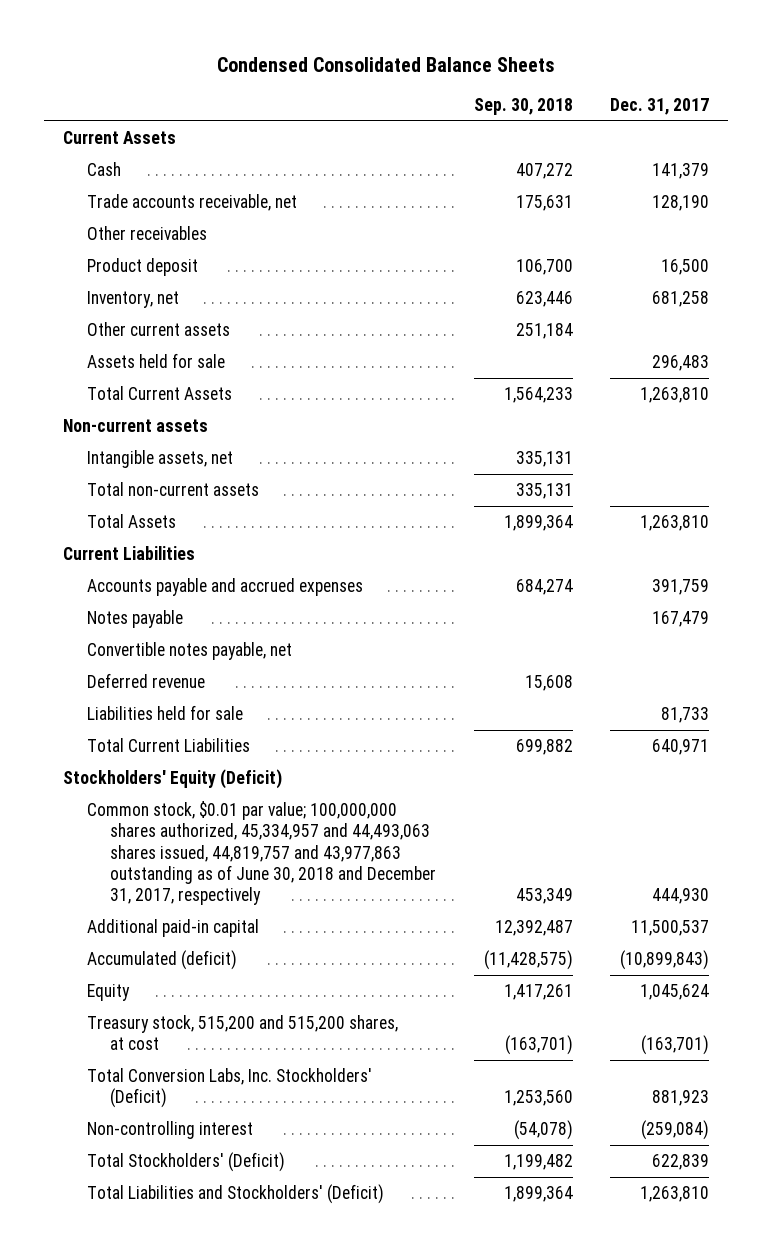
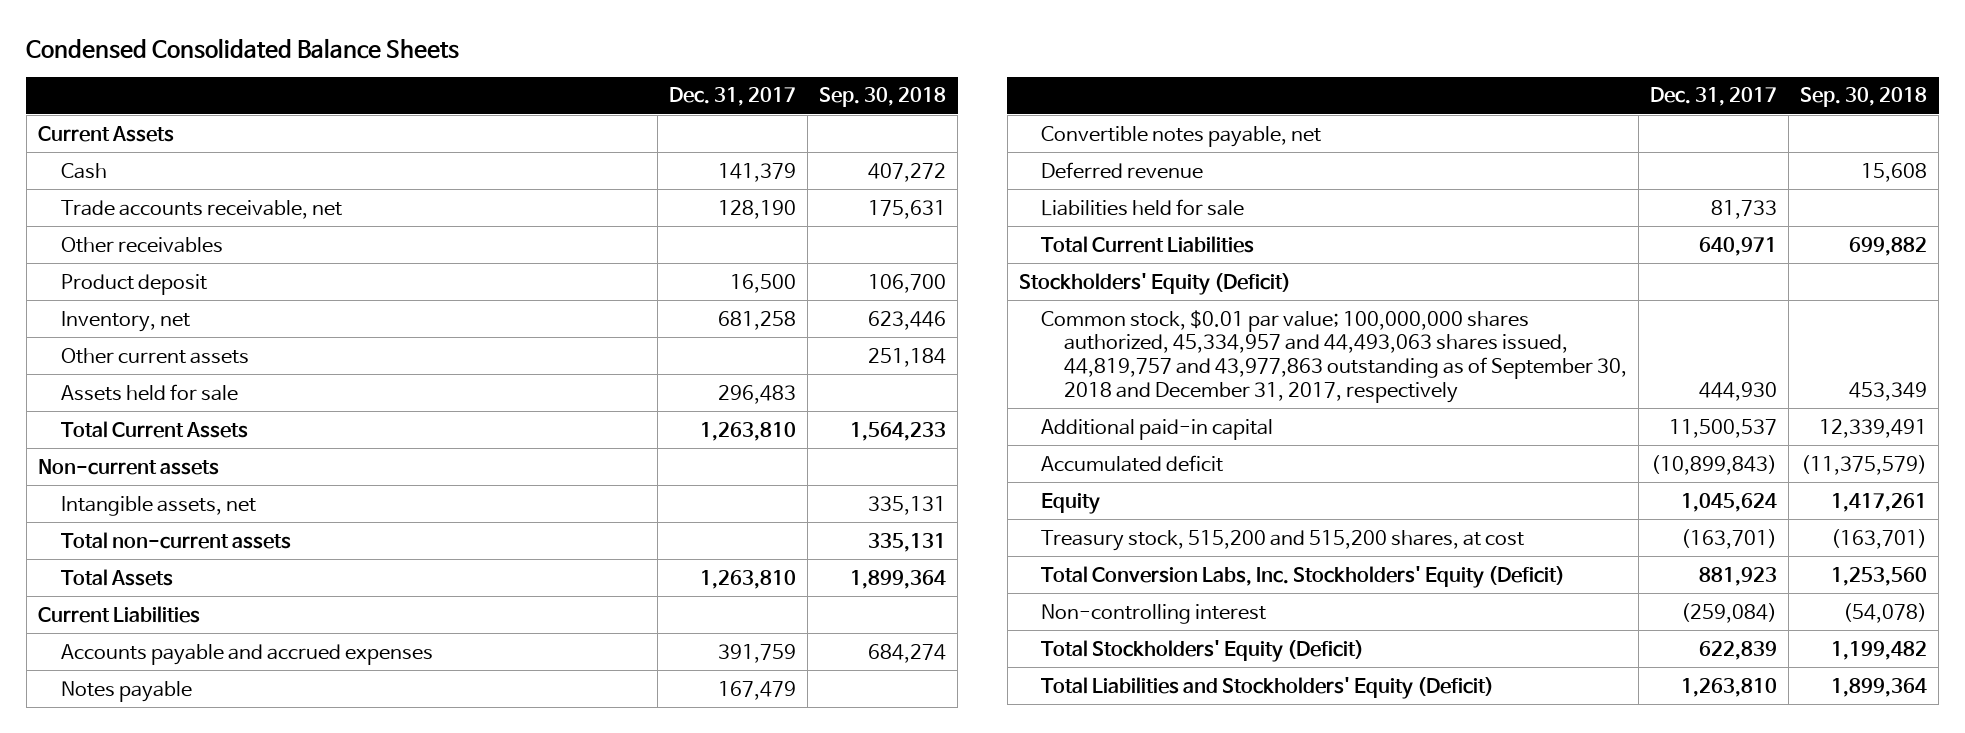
[86,801,437,906] Common stock, $0.01 par value; 100,000,000 shares authorized, 45,334,957 and 44,493,063 shares issued, 44,819,757 and 43,977,863 outstanding as of June 30, 2018 and December 31, 2017, respectively -> [1041,309,1628,403] Common stock, $0.01 par value; 100,000,000 shares authorized, 45,334,957 and 44,493,063 shares issued, 44,819,757 and 43,977,863 outstanding as of September 30, 2018 and December 31, 2017, respectively
[494,920,573,937] 12,392,487 -> [1819,418,1928,438] 12,339,491
[86,950,237,971] Accumulated (deficit) -> [1041,454,1224,472] Accumulated deficit
[483,950,573,971] (11,428,575) -> [1801,454,1928,475] (11,375,579)
[86,1068,372,1109] Total Conversion Labs, Inc. Stockholders' (Deficit) -> [1041,565,1566,588] Total Conversion Labs, Inc. Stockholders' Equity (Deficit)
[86,1152,285,1173] Total Stockholders' (Deficit) -> [1041,639,1365,662] Total Stockholders' Equity (Deficit)
[86,1184,384,1205] Total Liabilities and Stockholders' (Deficit) -> [1041,676,1495,699] Total Liabilities and Stockholders' Equity (Deficit)

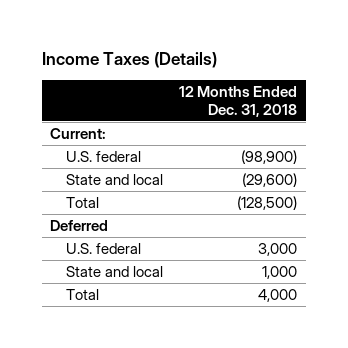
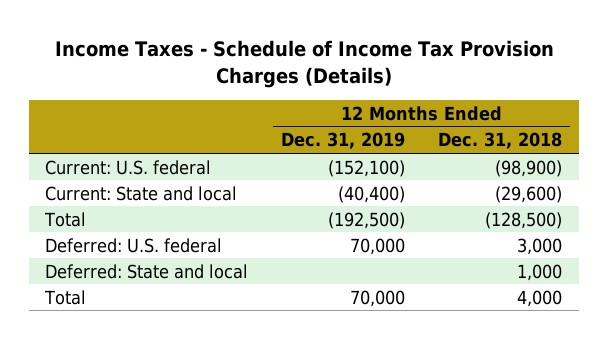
[41,52,217,69] Income Taxes (Details) -> [54,39,554,88] Income Taxes - Schedule of Income Tax Provision Charges (Details)
none -> [281,132,406,150] Dec. 31, 2019
[50,127,107,139] Current: -> none
[65,150,141,162] U.S. federal -> [45,159,212,175] Current: U.S. federal
[65,173,163,185] State and local -> [45,185,238,201] Current: State and local
[50,219,109,231] Deferred -> none
[65,242,141,254] U.S. federal -> [45,237,223,253] Deferred: U.S. federal
[65,265,163,277] State and local -> [45,263,249,279] Deferred: State and local

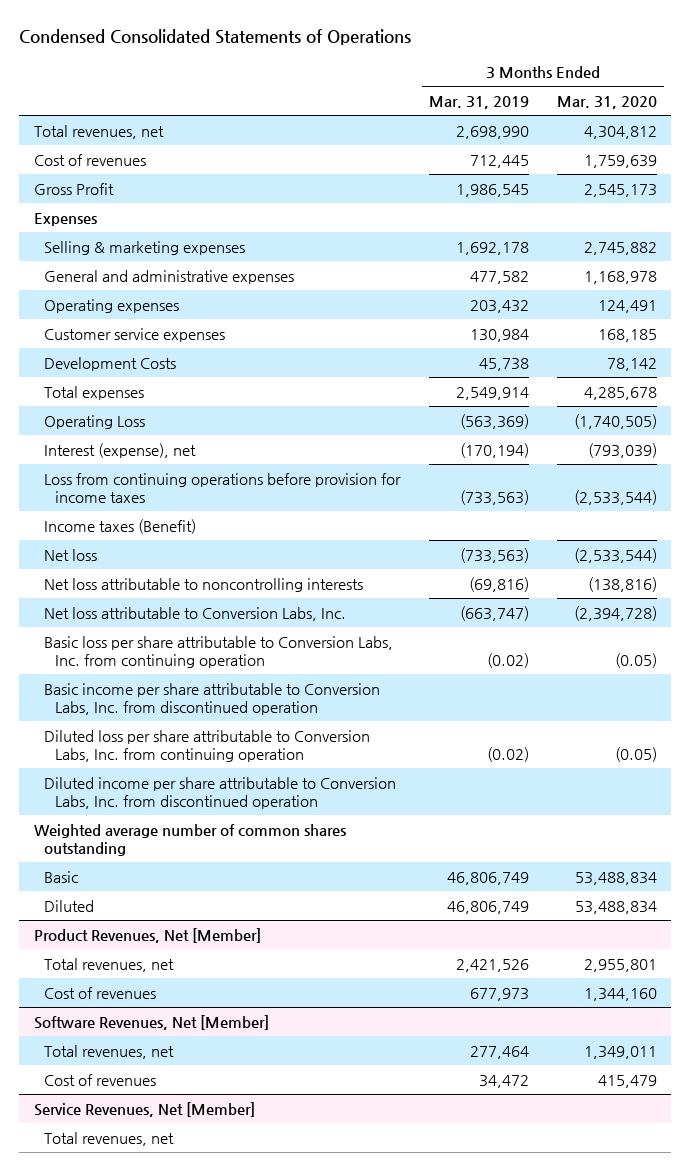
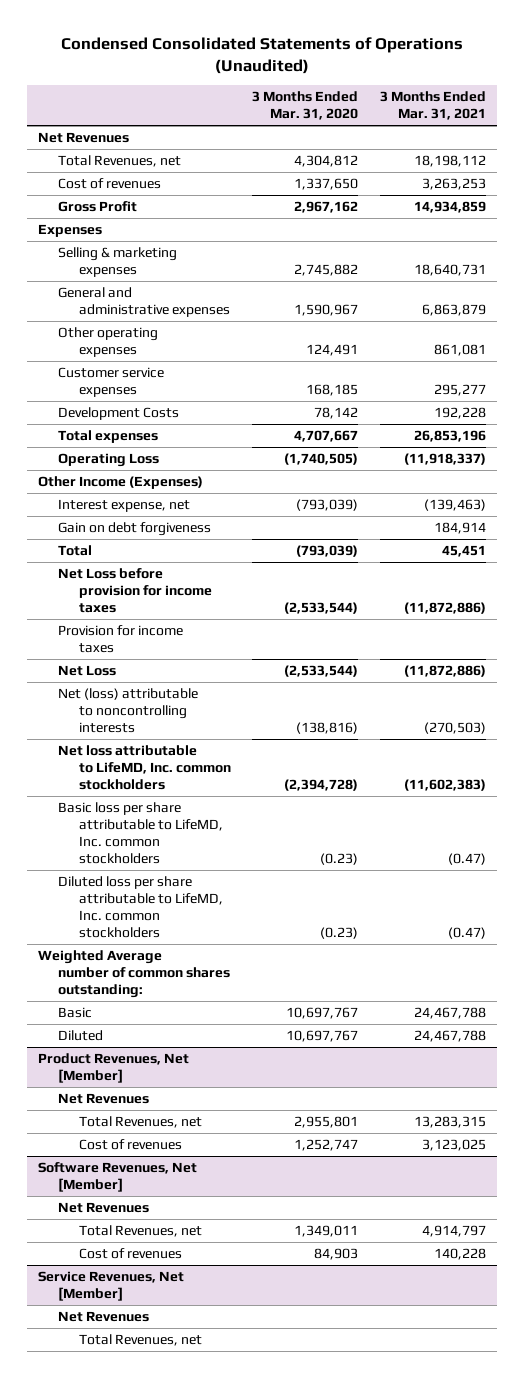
[19,29,412,46] Condensed Consolidated Statements of Operations -> [60,36,463,74] Condensed Consolidated Statements of Operations (Unaudited)
[428,95,529,109] Mar. 31, 2019 -> none
none -> [379,91,486,121] 3 Months Ended Mar. 31, 2021
none -> [37,132,129,144] Net Revenues
[33,124,164,139] Total revenues, net -> [58,155,182,168] Total Revenues, net
[584,154,658,168] 1,759,639 -> [294,178,359,191] 1,337,650
[584,183,658,197] 2,545,173 -> [294,201,359,214] 2,967,162
[584,270,658,284] 1,168,978 -> [294,304,359,317] 1,590,967
[44,298,180,313] Operating expenses -> [58,327,159,358] Other operating expenses
[584,386,658,400] 4,285,678 -> [294,430,359,443] 4,707,667
[44,682,381,715] Basic income per share attributable to Conversion Labs, Inc. from discontinued operation -> none
[44,776,397,809] Diluted income per share attributable to Conversion Labs, Inc. from discontinued operation -> none
none -> [37,476,203,490] Other Income (Expenses)
[44,442,197,458] Interest (expense), net -> [58,499,191,513] Interest expense, net
none -> [58,522,212,537] Gain on debt forgiveness
none -> [58,545,93,557] Total
[44,472,402,503] Loss from continuing operations before provision for income taxes -> [58,568,212,614] Net Loss before provision for income taxes
[44,518,197,534] Income taxes (Benefit) -> [58,625,184,654] Provision for income taxes
[44,548,98,561] Net loss -> [58,665,117,677] Net Loss
[44,577,364,592] Net loss attributable to noncontrolling interests -> [58,688,199,734] Net (loss) attributable to noncontrolling interests
[44,606,347,621] Net loss attributable to Conversion Labs, Inc. -> [58,745,231,791] Net loss attributable to LifeMD, Inc. common stockholders
[44,635,394,668] Basic loss per share attributable to Conversion Labs, Inc. from continuing operation -> [58,802,223,865] Basic loss per share attributable to LifeMD, Inc. common stockholders
[615,652,658,668] (0.05) -> [320,853,359,866] (0.23)
[44,729,371,762] Diluted loss per share attributable to Conversion Labs, Inc. from continuing operation -> [58,876,223,939] Diluted loss per share attributable to LifeMD, Inc. common stockholders
[615,746,658,762] (0.05) -> [320,927,359,940] (0.23)
[33,823,346,856] Weighted average number of common shares outstanding -> [37,950,231,999] Weighted Average number of common shares outstanding:
[575,871,658,885] 53,488,834 -> [286,1007,359,1020] 10,697,767
[575,900,658,914] 53,488,834 -> [286,1030,359,1043] 10,697,767
none -> [58,1093,150,1105] Net Revenues
[44,957,175,972] Total revenues, net -> [78,1116,202,1129] Total Revenues, net
[584,987,658,1001] 1,344,160 -> [294,1139,359,1152] 1,252,747
none -> [58,1202,150,1214] Net Revenues
[44,1044,175,1059] Total revenues, net -> [78,1225,202,1238] Total Revenues, net
[598,1074,658,1088] 415,479 -> [314,1248,359,1261] 84,903
none -> [58,1311,150,1323] Net Revenues
[44,1131,175,1146] Total revenues, net -> [78,1334,202,1347] Total Revenues, net

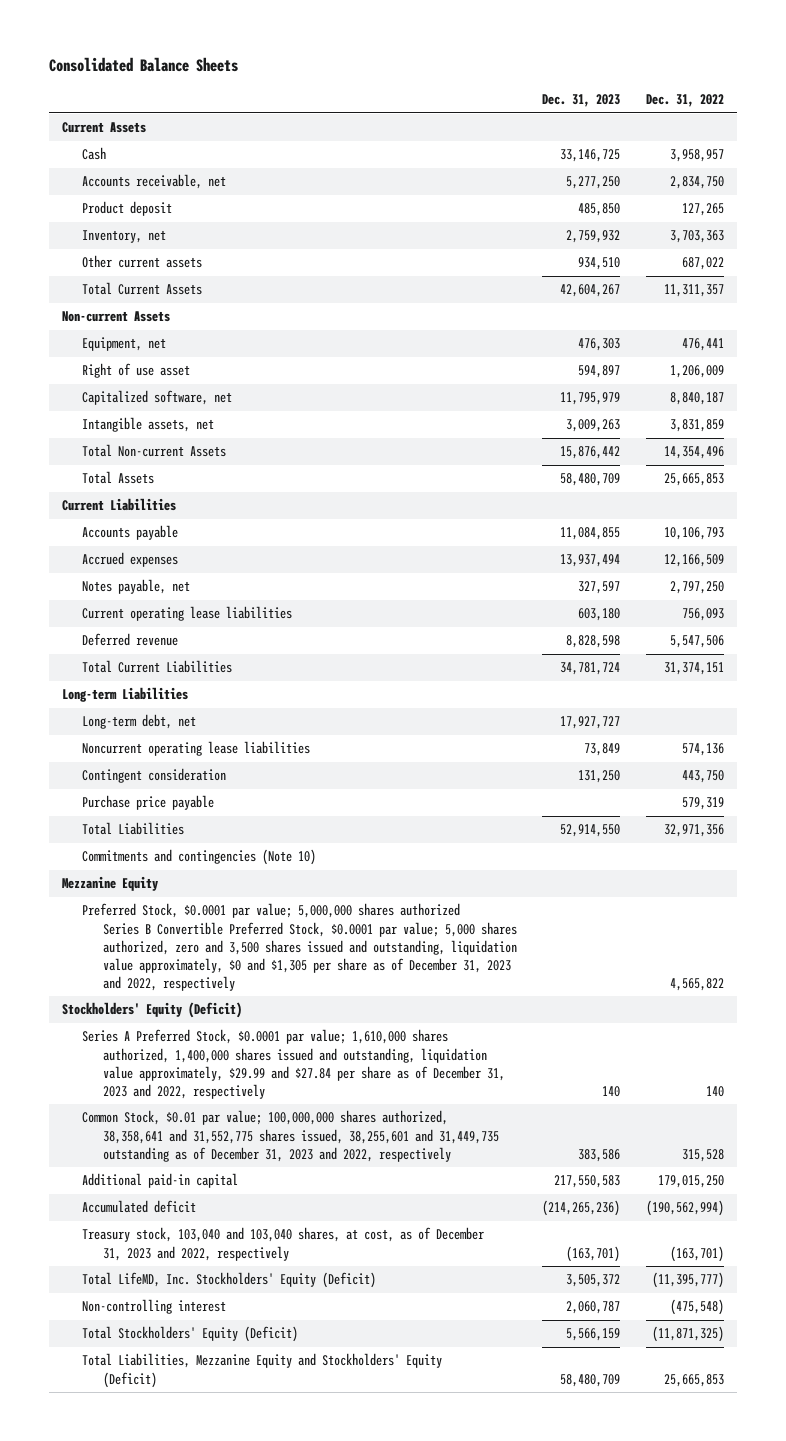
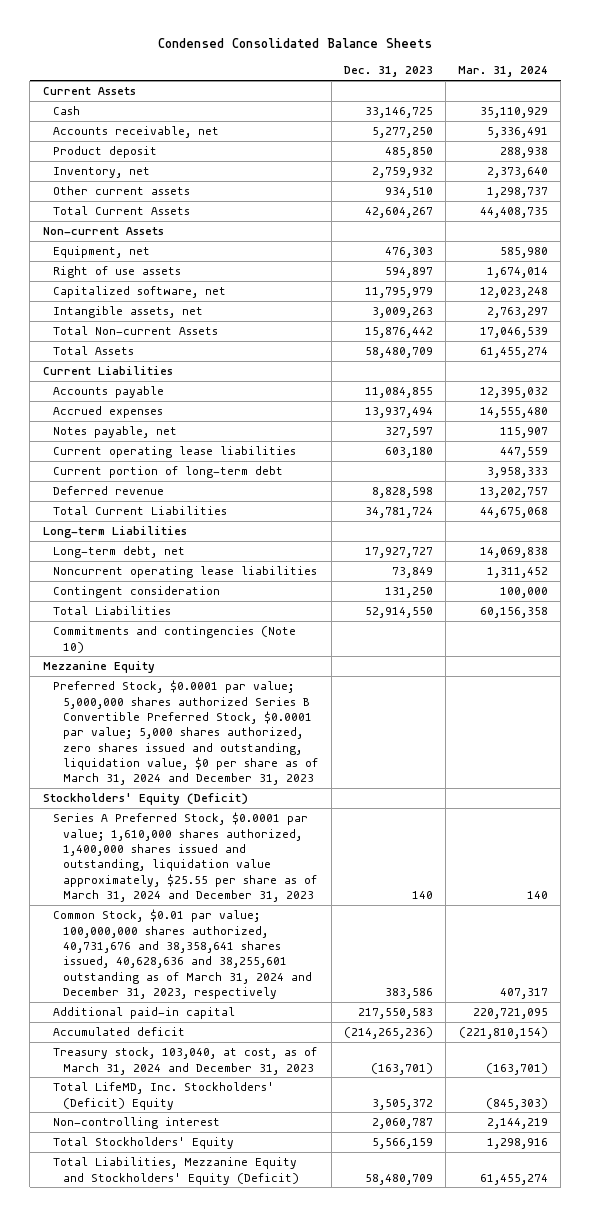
[49,57,239,73] Consolidated Balance Sheets -> [158,38,433,49] Condensed Consolidated Balance Sheets
[645,94,724,108] Dec. 31, 2022 -> none
none -> [458,66,549,78] Mar. 31, 2024
[82,363,191,379] Right of use asset -> [53,266,182,279] Right of use assets
none -> [53,466,284,479] Current portion of long-term debt
[82,795,215,811] Purchase price payable -> none
[82,903,517,991] Preferred Stock, $0.0001 par value; 5,000,000 shares authorized Series B Convertible Preferred Stock, $0.0001 par value; 5,000 shares authorized, zero and 3,500 shares issued and outstanding, liquidation value approximately, $0 and $1,305 per share as of December 31, 2023 and 2022, respectively -> [53,680,319,786] Preferred Stock, $0.0001 par value; 5,000,000 shares authorized Series B Convertible Preferred Stock, $0.0001 par value; 5,000 shares authorized, zero shares issued and outstanding, liquidation value, $0 per share as of March 31, 2024 and December 31, 2023
[82,1029,505,1099] Series A Preferred Stock, $0.0001 par value; 1,610,000 shares authorized, 1,400,000 shares issued and outstanding, liquidation value approximately, $29.99 and $27.84 per share as of December 31, 2023 and 2022, respectively -> [53,812,318,902] Series A Preferred Stock, $0.0001 par value; 1,610,000 shares authorized, 1,400,000 shares issued and outstanding, liquidation value approximately, $25.55 per share as of March 31, 2024 and December 31, 2023
[82,1110,499,1162] Common Stock, $0.01 par value; 100,000,000 shares authorized, 38,358,641 and 31,552,775 shares issued, 38,255,601 and 31,449,735 outstanding as of December 31, 2023 and 2022, respectively -> [53,909,313,999] Common Stock, $0.01 par value; 100,000,000 shares authorized, 40,731,676 and 38,358,641 shares issued, 40,628,636 and 38,255,601 outstanding as of March 31, 2024 and December 31, 2023, respectively
[82,1227,485,1261] Treasury stock, 103,040 and 103,040 shares, at cost, as of December 31, 2023 and 2022, respectively -> [53,1047,318,1075] Treasury stock, 103,040, at cost, as of March 31, 2024 and December 31, 2023
[82,1272,377,1289] Total LifeMD, Inc. Stockholders' Equity (Deficit) -> [53,1082,275,1110] Total LifeMD, Inc. Stockholders' (Deficit) Equity
[82,1326,299,1343] Total Stockholders' Equity (Deficit) -> [53,1137,235,1150] Total Stockholders' Equity

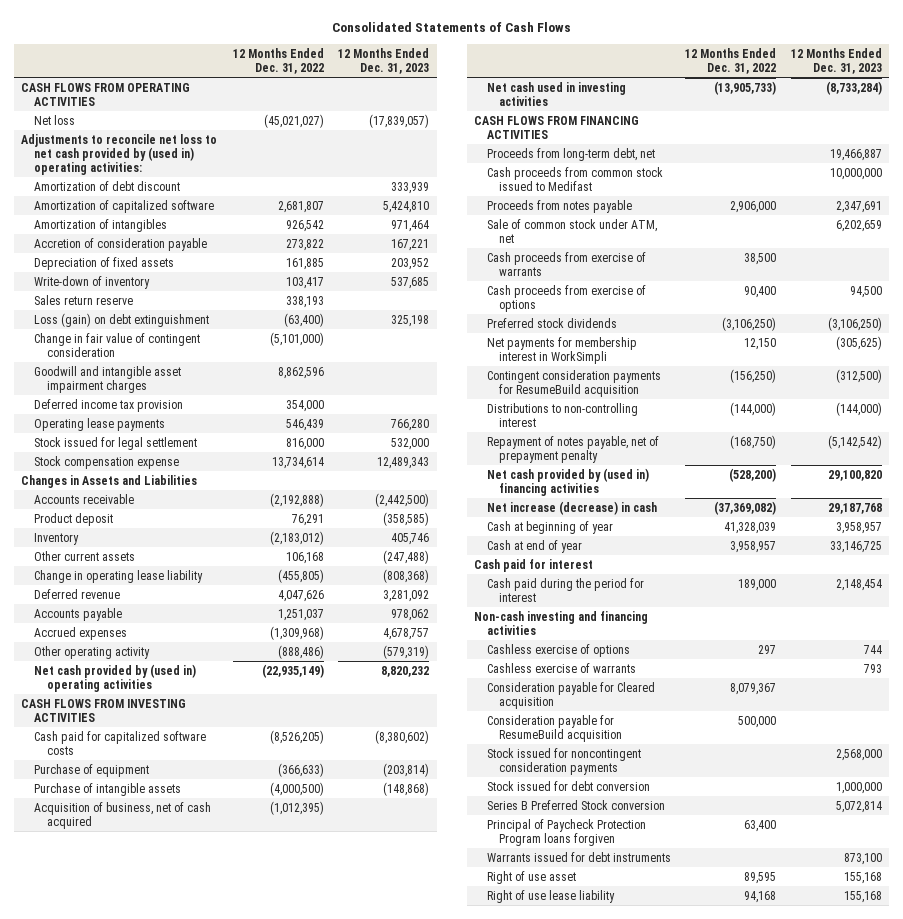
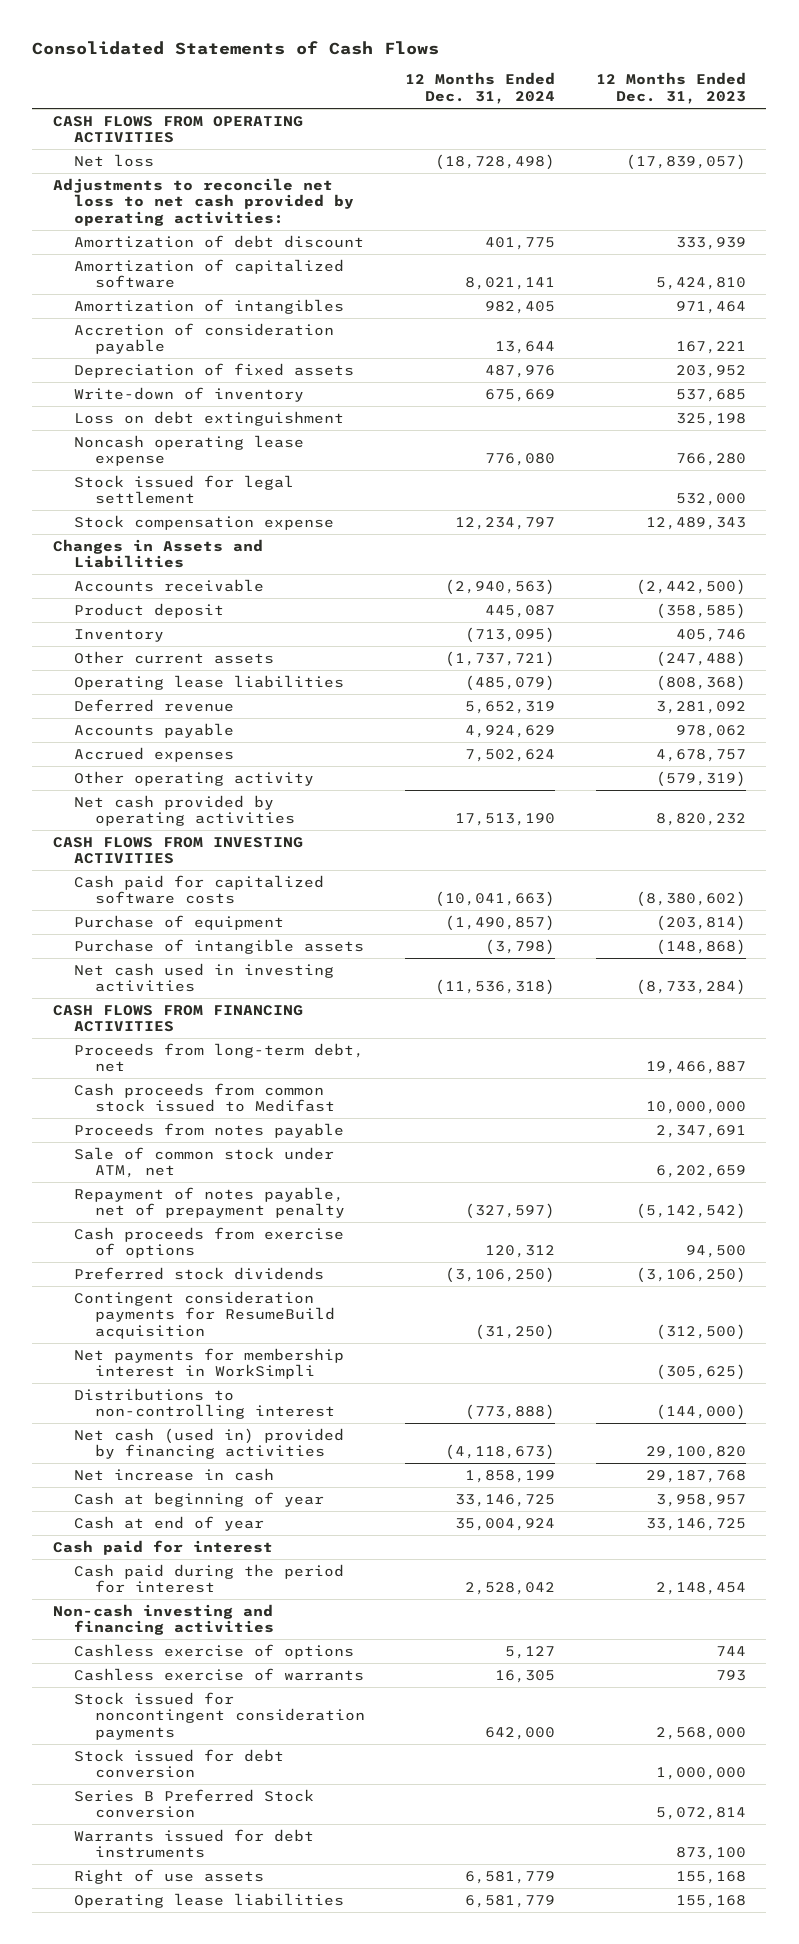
[232,47,324,75] 12 Months Ended Dec. 31, 2022 -> none
none -> [405,72,556,104] 12 Months Ended Dec. 31, 2024
[21,133,218,176] Adjustments to reconcile net loss to net cash provided by (used in) operating activities: -> [52,177,354,226] Adjustments to reconcile net loss to net cash provided by operating activities:
[34,294,134,305] Sales return reserve -> none
[34,332,201,357] Change in fair value of contingent consideration -> none
[34,365,182,393] Goodwill and intangible asset impairment charges -> none
[34,398,184,412] Deferred income tax provision -> none
[34,312,210,327] Loss (gain) on debt extinguishment -> [73,410,344,426] Loss on debt extinguishment
[34,417,166,431] Operating lease payments -> [73,434,304,467] Noncash operating lease expense
[34,569,204,583] Change in operating lease liability -> [73,674,344,690] Operating lease liabilities
[34,663,197,692] Net cash provided by (used in) operating activities -> [73,794,295,827] Net cash provided by operating activities
[34,801,212,829] Acquisition of business, net of cash acquired -> none
[486,251,646,276] Cash proceeds from exercise of warrants -> none
[486,435,659,463] Repayment of notes payable, net of prepayment penalty -> [73,1186,345,1219] Repayment of notes payable, net of prepayment penalty
[486,336,637,364] Net payments for membership interest in WorkSimpli -> [73,1347,344,1380] Net payments for membership interest in WorkSimpli
[486,467,649,496] Net cash provided by (used in) financing activities -> [73,1427,344,1460] Net cash (used in) provided by financing activities
[486,500,657,515] Net increase (decrease) in cash -> [73,1467,274,1481] Net increase in cash
[486,681,655,709] Consideration payable for Cleared acquisition -> none
[486,714,623,742] Consideration payable for ResumeBuild acquisition -> none
[486,818,646,846] Principal of Paycheck Protection Program loans forgiven -> none
[486,870,576,884] Right of use asset -> [73,1868,264,1884] Right of use assets
[486,889,615,903] Right of use lease liability -> [73,1892,344,1908] Operating lease liabilities

